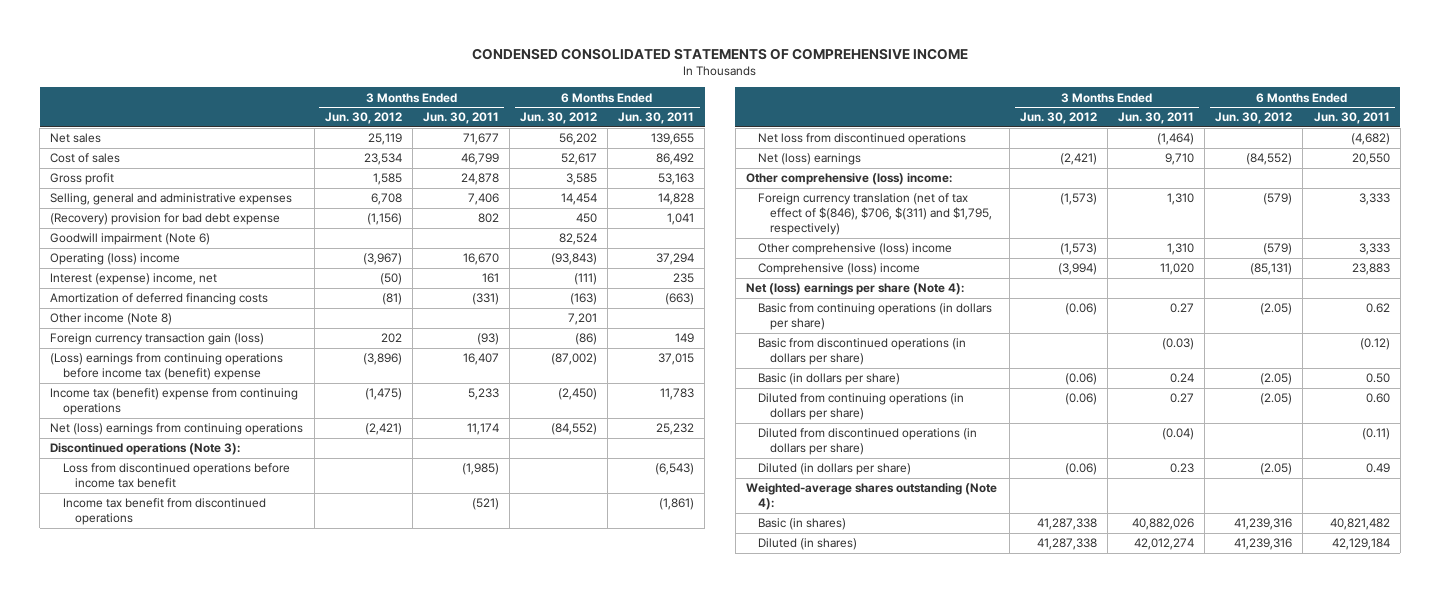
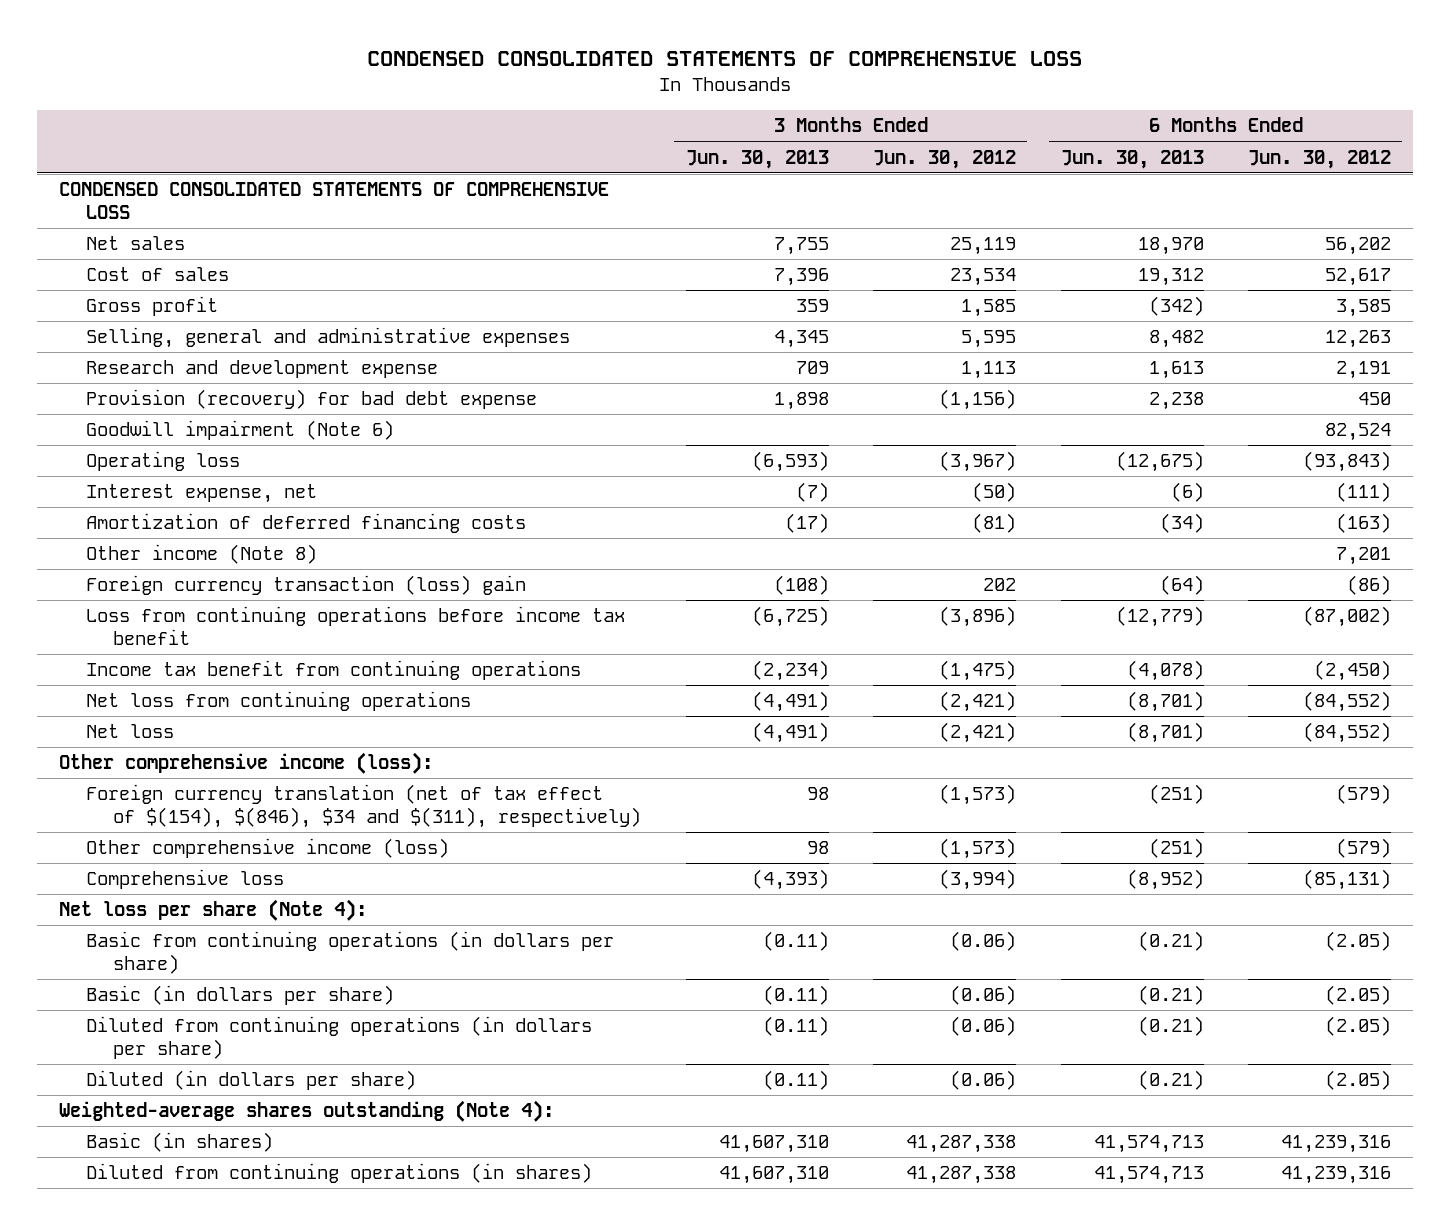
[472,47,969,60] CONDENSED CONSOLIDATED STATEMENTS OF COMPREHENSIVE INCOME -> [366,50,1082,66] CONDENSED CONSOLIDATED STATEMENTS OF COMPREHENSIVE LOSS
[422,112,499,125] Jun. 30, 2011 -> none
[618,112,695,125] Jun. 30, 2011 -> none
none -> [685,149,829,169] Jun. 30, 2013
none -> [1060,149,1204,169] Jun. 30, 2013
none -> [58,182,609,220] CONDENSED CONSOLIDATED STATEMENTS OF COMPREHENSIVE LOSS
[370,193,402,206] 6,708 -> [961,330,1017,349] 5,595
[561,193,598,206] 14,454 -> [1325,330,1392,349] 12,263
none -> [86,360,439,379] Research and development expense
[50,213,281,226] (Recovery) provision for bad debt expense -> [86,389,538,410] Provision (recovery) for bad debt expense
[50,253,181,266] Operating (loss) income -> [86,451,241,472] Operating loss
[50,273,218,286] Interest (expense) income, net -> [86,484,318,504] Interest expense, net
[50,443,241,456] Discontinued operations (Note 3): -> none
[62,463,290,489] Loss from discontinued operations before income tax benefit -> none
[62,498,266,526] Income tax benefit from discontinued operations -> none
[758,133,967,146] Net loss from discontinued operations -> none
[50,333,265,346] Foreign currency transaction gain (loss) -> [86,575,527,596] Foreign currency transaction (loss) gain
[50,353,284,381] (Loss) earnings from continuing operations before income tax (benefit) expense -> [86,606,626,646] Loss from continuing operations before income tax benefit
[50,388,299,416] Income tax (benefit) expense from continuing operations -> [86,660,582,681] Income tax benefit from continuing operations
[50,423,304,436] Net (loss) earnings from continuing operations -> [86,691,472,712] Net loss from continuing operations
[758,153,862,166] Net (loss) earnings -> [86,724,175,739] Net loss
[745,173,952,186] Other comprehensive (loss) income: -> [58,752,433,775] Other comprehensive income (loss):
[758,193,993,236] Foreign currency translation (net of tax effect of $(846), $706, $(311) and $1,795, respectively) -> [86,784,642,829] Foreign currency translation (net of tax effect of $(154), $(846), $34 and $(311), respectively)
[758,243,953,256] Other comprehensive (loss) income -> [86,838,450,859] Other comprehensive income (loss)
[758,263,921,276] Comprehensive (loss) income -> [86,869,285,890] Comprehensive loss
[745,283,964,296] Net (loss) earnings per share (Note 4): -> [58,899,367,922] Net loss per share (Note 4):
[758,338,967,366] Basic from discontinued operations (in dollars per share) -> none
[758,428,978,456] Diluted from discontinued operations (in dollars per share) -> none
[758,538,858,551] Diluted (in shares) -> [86,1163,593,1184] Diluted from continuing operations (in shares)

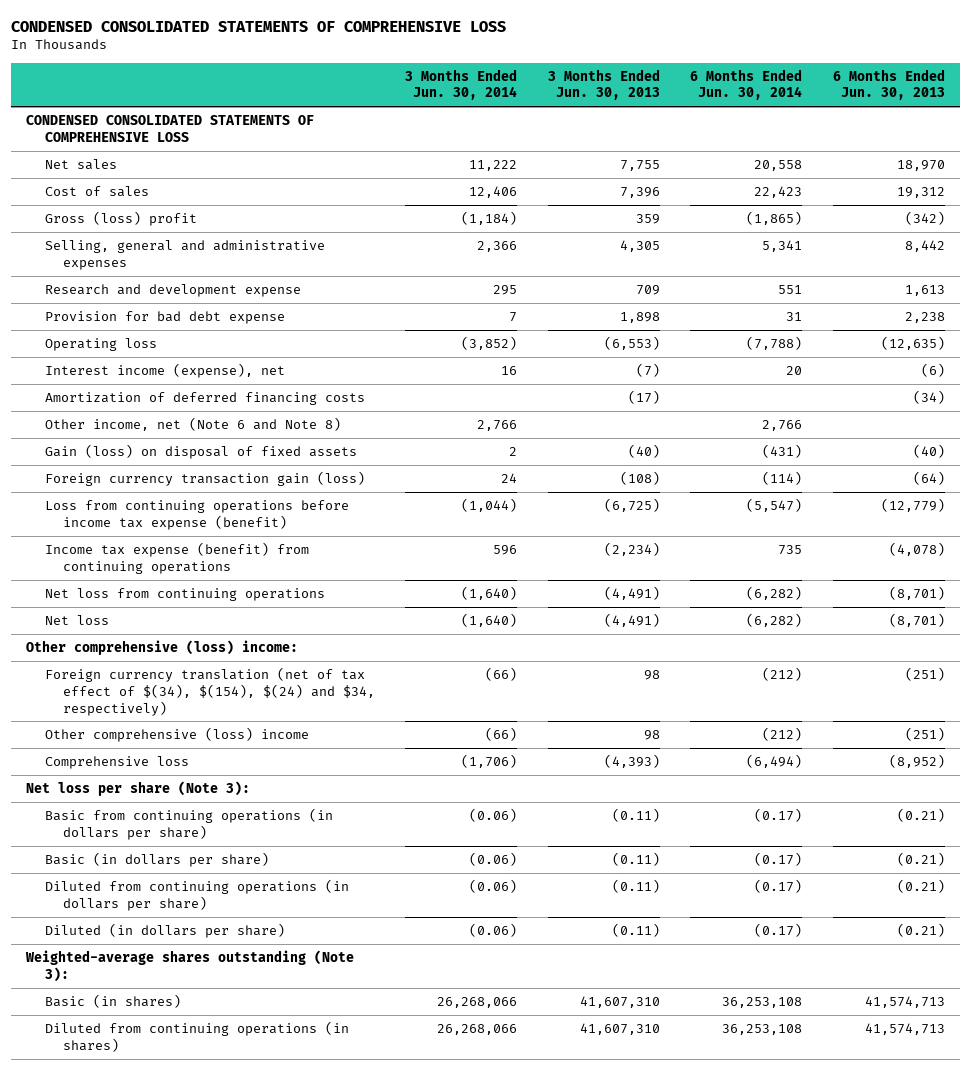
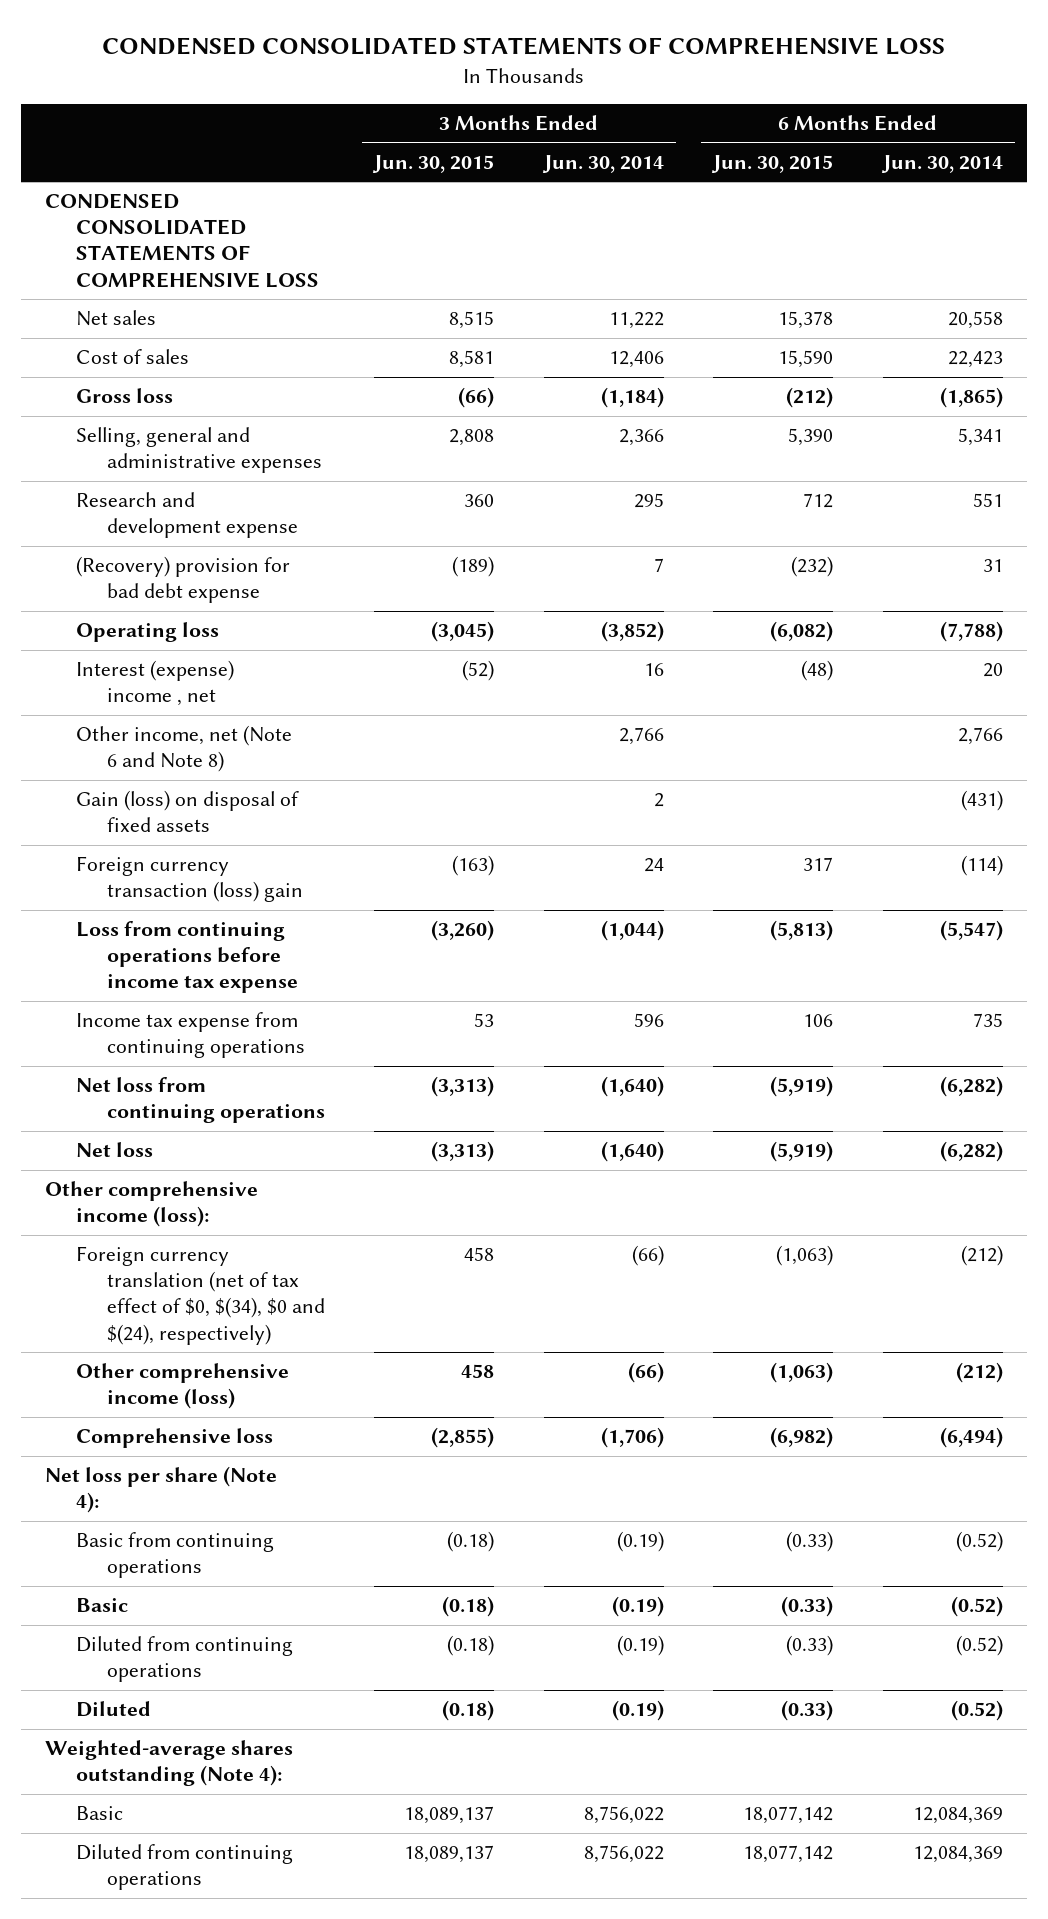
[547,68,660,101] 3 Months Ended Jun. 30, 2013 -> none
[832,68,945,101] 6 Months Ended Jun. 30, 2013 -> none
none -> [372,154,495,173] Jun. 30, 2015
none -> [711,154,834,173] Jun. 30, 2015
[44,211,197,227] Gross (loss) profit -> [76,388,174,404] Gross loss
[44,311,285,325] Provision for bad debt expense -> [76,556,291,604] (Recovery) provision for bad debt expense
[44,392,365,406] Amortization of deferred financing costs -> none
[44,363,285,379] Interest income (expense), net -> [76,660,235,707] Interest (expense) income , net
[44,471,365,487] Foreign currency transaction gain (loss) -> [76,856,304,903] Foreign currency transaction (loss) gain
[44,500,349,530] Loss from continuing operations before income tax expense (benefit) -> [76,921,299,994] Loss from continuing operations before income tax expense
[44,542,309,574] Income tax expense (benefit) from continuing operations -> [76,1012,306,1059] Income tax expense from continuing operations
[26,640,299,656] Other comprehensive (loss) income: -> [45,1181,259,1228] Other comprehensive income (loss):
[44,667,375,716] Foreign currency translation (net of tax effect of $(34), $(154), $(24) and $34, respectively) -> [76,1246,326,1345] Foreign currency translation (net of tax effect of $0, $(34), $0 and $(24), respectively)
[44,727,309,743] Other comprehensive (loss) income -> [76,1363,290,1410] Other comprehensive income (loss)
[26,781,251,797] Net loss per share (Note 3): -> [45,1466,278,1514] Net loss per share (Note 4):
[44,808,333,840] Basic from continuing operations (in dollars per share) -> [76,1532,275,1579] Basic from continuing operations
[469,808,518,823] (0.06) -> [616,1531,664,1553] (0.19)
[754,808,803,823] (0.17) -> [955,1531,1003,1553] (0.52)
[44,852,269,868] Basic (in dollars per share) -> [76,1598,129,1613] Basic
[469,852,518,867] (0.06) -> [611,1596,664,1618] (0.19)
[754,852,803,867] (0.17) -> [950,1596,1003,1618] (0.52)
[44,879,349,911] Diluted from continuing operations (in dollars per share) -> [76,1636,294,1683] Diluted from continuing operations
[469,879,518,894] (0.06) -> [616,1635,664,1657] (0.19)
[754,879,803,894] (0.17) -> [955,1635,1003,1657] (0.52)
[44,923,285,939] Diluted (in dollars per share) -> [76,1701,152,1718] Diluted
[469,923,518,938] (0.06) -> [611,1700,664,1722] (0.19)
[754,923,803,938] (0.17) -> [950,1700,1003,1722] (0.52)
[25,950,355,982] Weighted-average shares outstanding (Note 3): -> [45,1740,294,1787] Weighted-average shares outstanding (Note 4):
[44,994,181,1009] Basic (in shares) -> [76,1806,124,1821] Basic
[437,997,518,1009] 26,268,066 -> [583,1806,664,1825] 8,756,022
[722,997,803,1009] 36,253,108 -> [912,1807,1003,1825] 12,084,369
[44,1021,349,1052] Diluted from continuing operations (in shares) -> [76,1844,294,1891] Diluted from continuing operations
[437,1024,518,1036] 26,268,066 -> [583,1845,664,1864] 8,756,022
[722,1024,803,1036] 36,253,108 -> [912,1846,1003,1864] 12,084,369

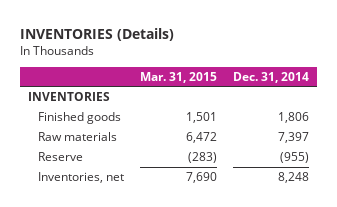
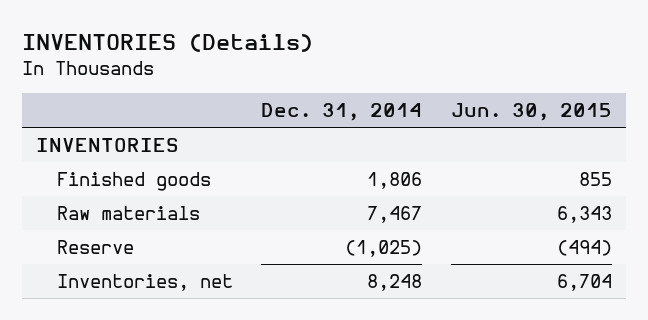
[139,71,217,83] Mar. 31, 2015 -> none
none -> [451,103,613,122] Jun. 30, 2015
[277,132,309,144] 7,397 -> [367,205,423,223] 7,467
[279,152,309,164] (955) -> [345,239,423,257] (1,025)

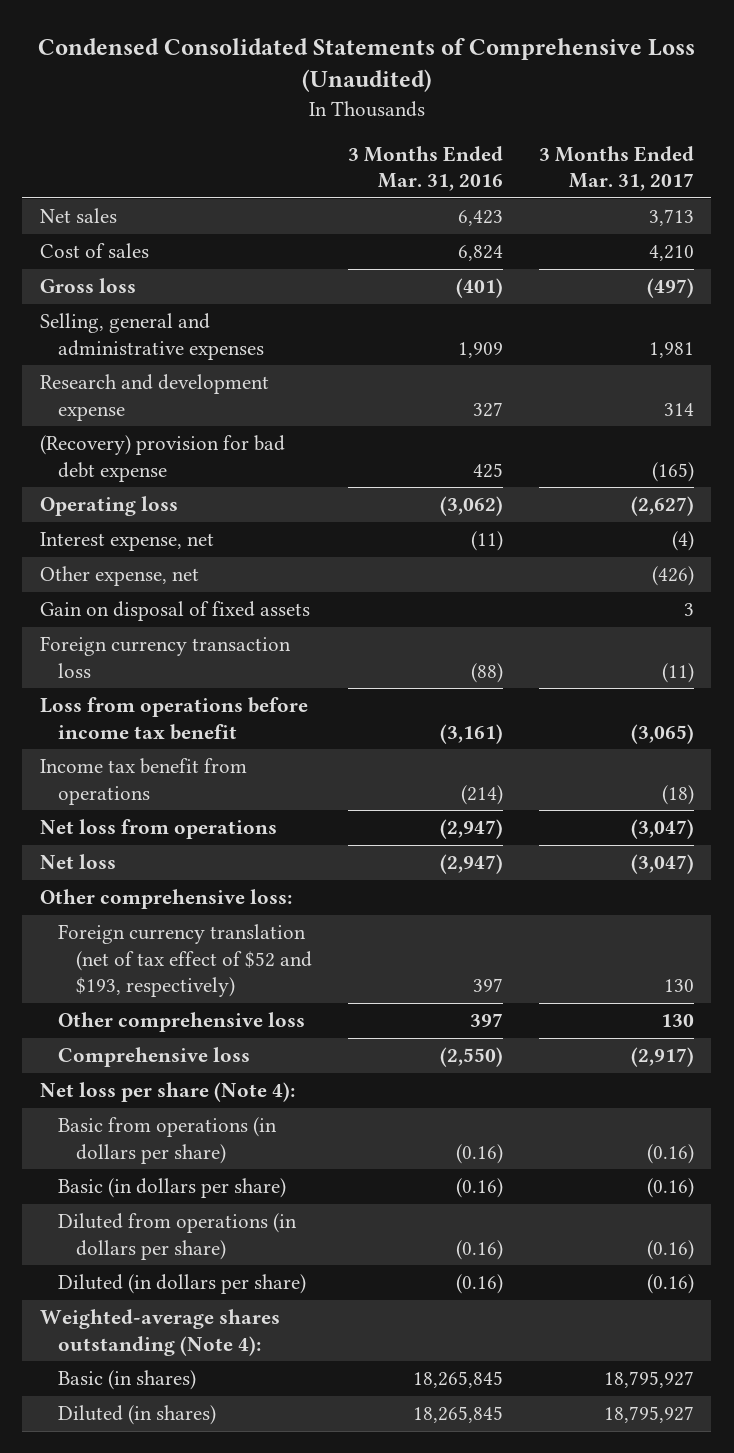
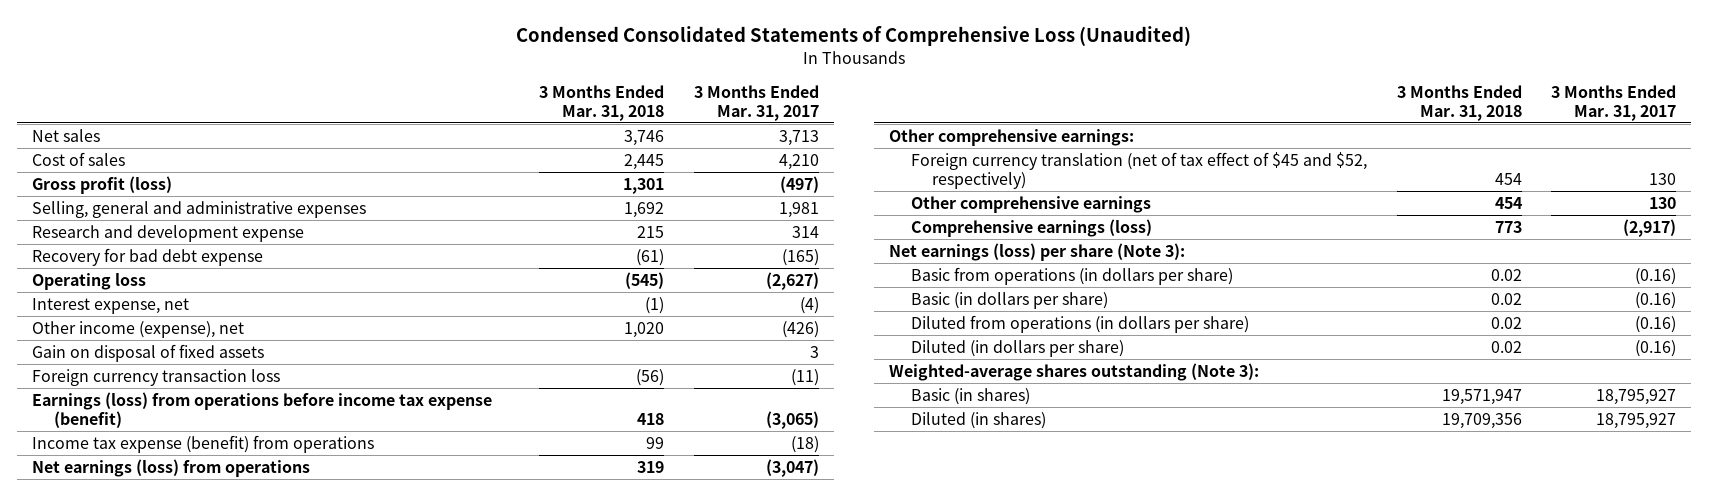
[347,145,503,192] 3 Months Ended Mar. 31, 2016 -> none
none -> [539,84,665,121] 3 Months Ended Mar. 31, 2018
[39,278,136,294] Gross loss -> [32,175,173,194] Gross profit (loss)
[39,435,285,482] (Recovery) provision for bad debt expense -> [32,247,264,266] Recovery for bad debt expense
[39,566,199,587] Other expense, net -> [32,320,245,338] Other income (expense), net
[39,854,116,870] Net loss -> none
[39,697,308,740] Loss from operations before income tax benefit -> [32,391,493,428] Earnings (loss) from operations before income tax expense (benefit)
[39,758,247,805] Income tax benefit from operations -> [32,434,375,453] Income tax expense (benefit) from operations
[39,819,277,840] Net loss from operations -> [32,458,311,477] Net earnings (loss) from operations
[39,889,292,910] Other comprehensive loss: -> [889,128,1135,146] Other comprehensive earnings:
[58,924,313,998] Foreign currency translation (net of tax effect of $52 and $193, respectively) -> [910,151,1367,189] Foreign currency translation (net of tax effect of $45 and $52, respectively)
[58,1012,306,1033] Other comprehensive loss -> [910,195,1151,213] Other comprehensive earnings
[58,1047,251,1068] Comprehensive loss -> [910,218,1152,237] Comprehensive earnings (loss)
[39,1082,295,1103] Net loss per share (Note 4): -> [889,242,1186,261] Net earnings (loss) per share (Note 3):
[39,1309,280,1356] Weighted-average shares outstanding (Note 4): -> [889,362,1260,381] Weighted-average shares outstanding (Note 3):

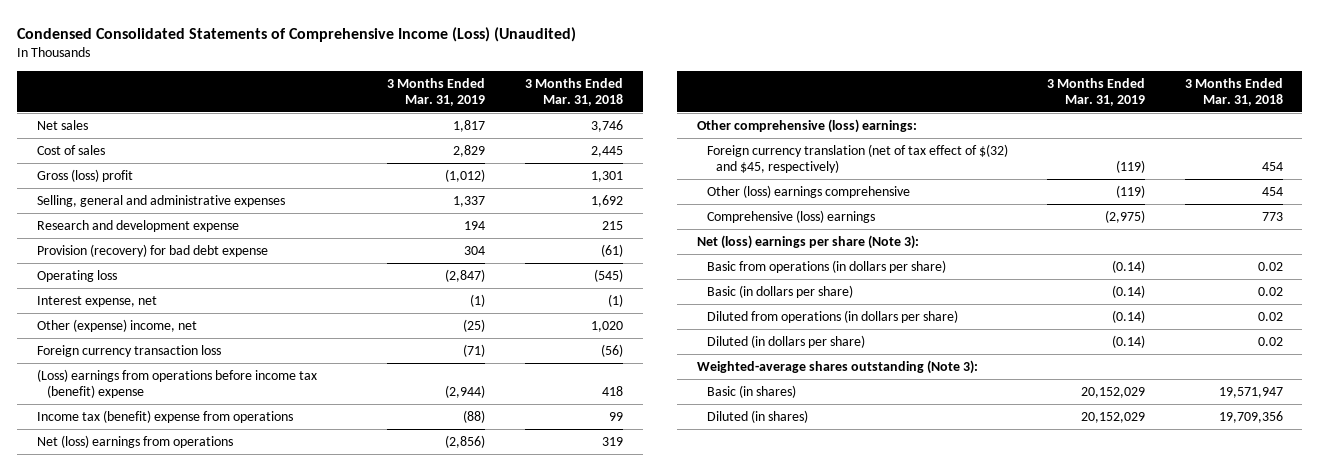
[516,26,1192,47] Condensed Consolidated Statements of Comprehensive Loss (Unaudited) -> [17,26,577,42] Condensed Consolidated Statements of Comprehensive Income (Loss) (Unaudited)
[694,84,820,121] 3 Months Ended Mar. 31, 2017 -> none
none -> [387,77,486,107] 3 Months Ended Mar. 31, 2019
[32,175,173,194] Gross profit (loss) -> [37,168,134,182] Gross (loss) profit
[32,247,264,266] Recovery for bad debt expense -> [37,243,269,257] Provision (recovery) for bad debt expense
[32,343,265,362] Gain on disposal of fixed assets -> none
[32,320,245,338] Other income (expense), net -> [37,318,198,332] Other (expense) income, net
[32,391,493,428] Earnings (loss) from operations before income tax expense (benefit) -> [37,368,318,399] (Loss) earnings from operations before income tax (benefit) expense
[32,434,375,453] Income tax expense (benefit) from operations -> [37,409,294,423] Income tax (benefit) expense from operations
[32,458,311,477] Net earnings (loss) from operations -> [37,434,234,448] Net (loss) earnings from operations
[889,128,1135,146] Other comprehensive earnings: -> [696,118,917,133] Other comprehensive (loss) earnings:
[910,151,1367,189] Foreign currency translation (net of tax effect of $45 and $52, respectively) -> [706,143,1008,174] Foreign currency translation (net of tax effect of $(32) and $45, respectively)
[910,195,1151,213] Other comprehensive earnings -> [706,184,910,198] Other (loss) earnings comprehensive
[910,218,1152,237] Comprehensive earnings (loss) -> [706,209,875,223] Comprehensive (loss) earnings
[889,242,1186,261] Net earnings (loss) per share (Note 3): -> [696,234,919,249] Net (loss) earnings per share (Note 3):

